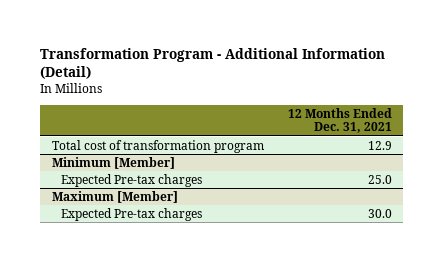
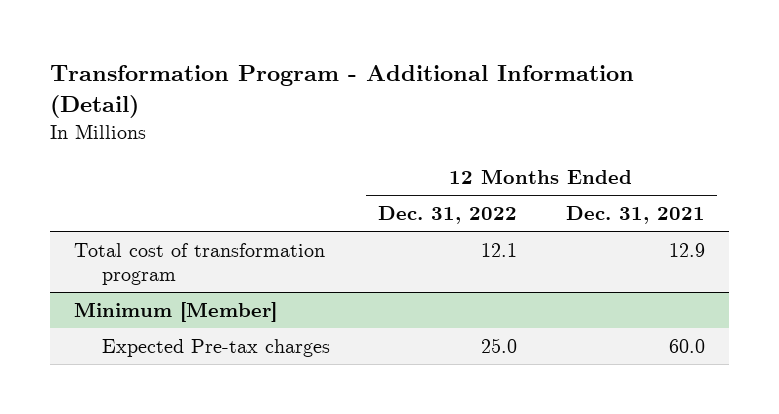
none -> [378,206,518,225] Dec. 31, 2022
[51,190,178,203] Maximum [Member] -> none
[61,207,203,221] Expected Pre-tax charges -> none
[367,174,392,184] 25.0 -> [668,338,705,353] 60.0

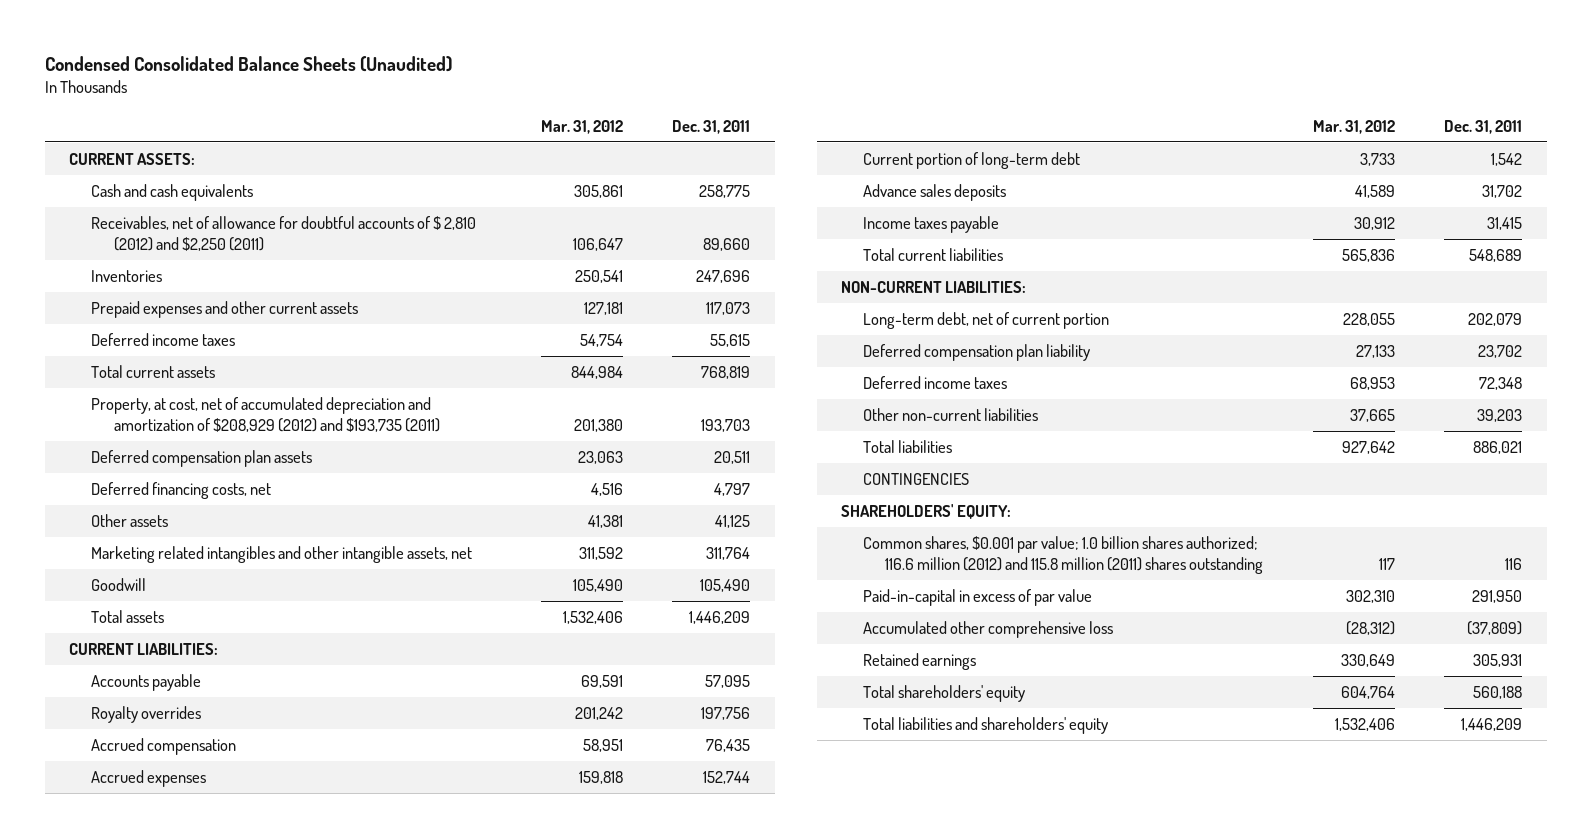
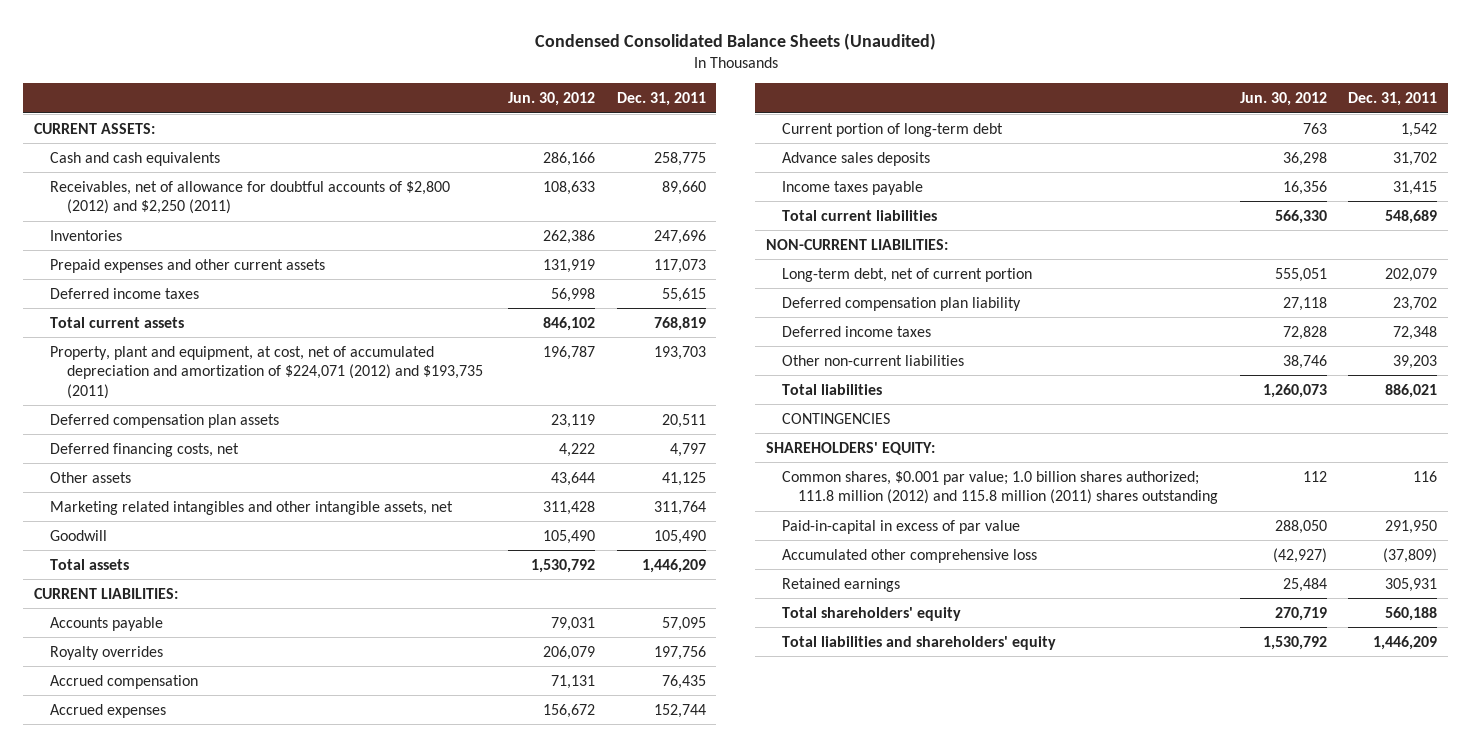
[540,119,623,134] Mar. 31, 2012 -> none
none -> [508,92,596,107] Jun. 30, 2012
[91,216,477,251] Receivables, net of allowance for doubtful accounts of $ 2,810 (2012) and $2,250 (2011) -> [50,180,451,215] Receivables, net of allowance for doubtful accounts of $2,800 (2012) and $2,250 (2011)
[91,397,440,432] Property, at cost, net of accumulated depreciation and amortization of $208,929 (2012) and $193,735 (2011) -> [50,345,483,399] Property, plant and equipment, at cost, net of accumulated depreciation and amortization of $224,071 (2012) and $193,735 (2011)
[863,536,1264,574] Common shares, $0.001 par value; 1.0 billion shares authorized; 116.6 million (2012) and 115.8 million (2011) shares outstanding -> [782,470,1219,505] Common shares, $0.001 par value; 1.0 billion shares authorized; 111.8 million (2012) and 115.8 million (2011) shares outstanding

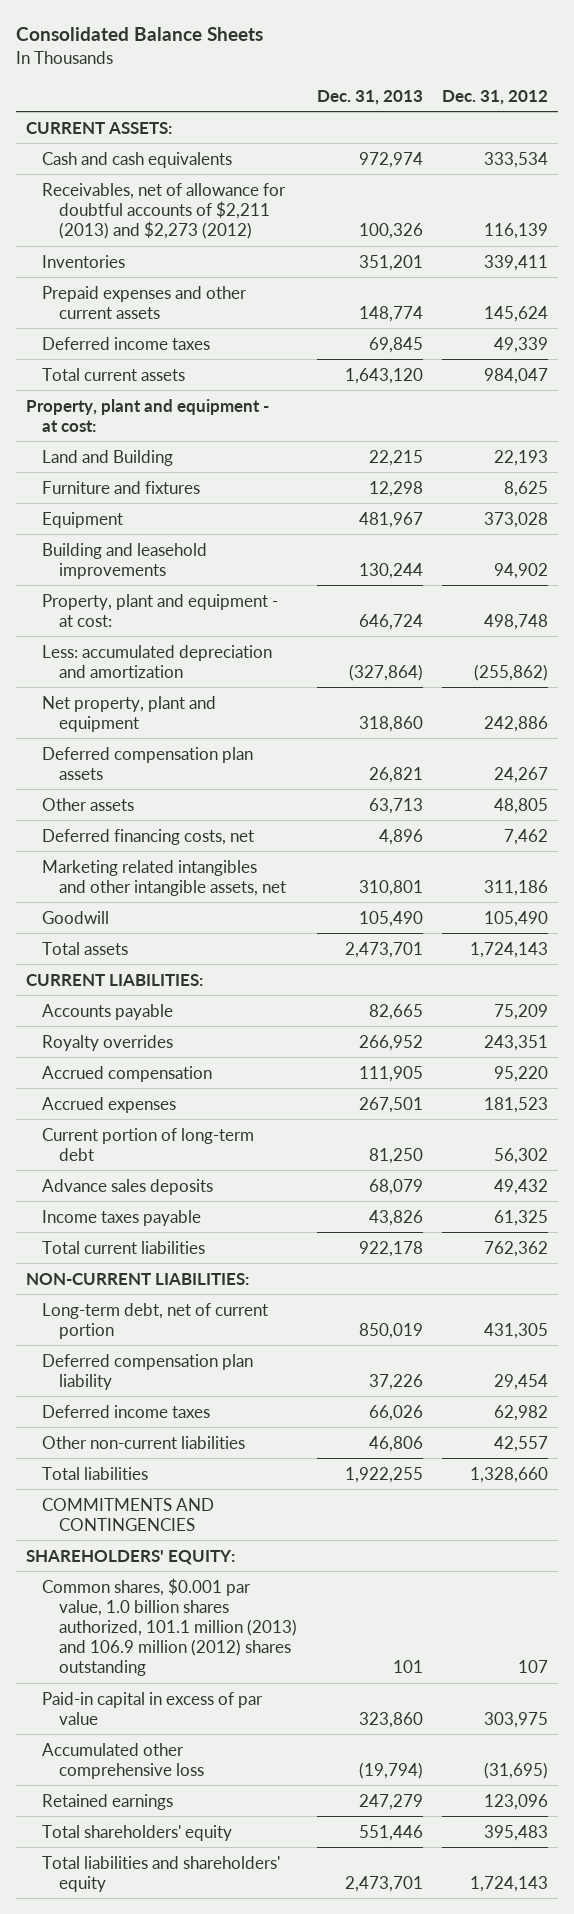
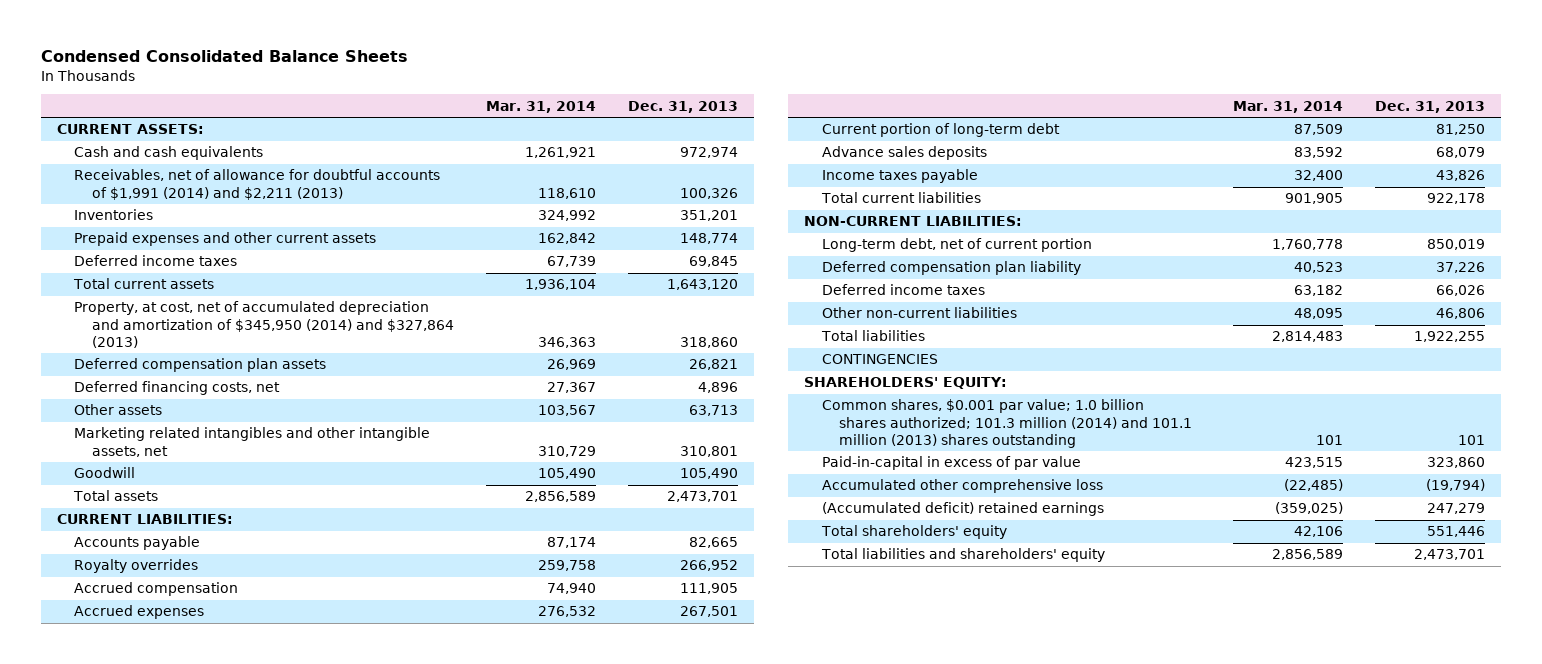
[15,27,263,42] Consolidated Balance Sheets -> [40,50,408,63] Condensed Consolidated Balance Sheets
[442,89,549,105] Dec. 31, 2012 -> none
none -> [485,100,596,113] Mar. 31, 2014
[42,182,287,239] Receivables, net of allowance for doubtful accounts of $2,211 (2013) and $2,273 (2012) -> [74,169,441,200] Receivables, net of allowance for doubtful accounts of $1,991 (2014) and $2,211 (2013)
[25,398,269,432] Property, plant and equipment - at cost: -> none
[42,449,174,466] Land and Building -> none
[42,480,201,494] Furniture and fixtures -> none
[42,511,124,528] Equipment -> none
[42,542,208,579] Building and leasehold improvements -> none
[42,593,279,627] Property, plant and equipment - at cost: -> none
[42,644,273,678] Less: accumulated depreciation and amortization -> none
[42,695,217,732] Net property, plant and equipment -> [74,301,455,348] Property, at cost, net of accumulated depreciation and amortization of $345,950 (2014) and $327,864 (2013)
[42,797,135,811] Other assets -> [74,404,163,416] Other assets
[42,1497,215,1531] COMMITMENTS AND CONTINGENCIES -> [821,354,938,365] CONTINGENCIES
[42,1577,298,1677] Common shares, $0.001 par value, 1.0 billion shares authorized, 101.1 million (2013) and 106.9 million (2012) shares outstanding -> [821,399,1193,448] Common shares, $0.001 par value; 1.0 billion shares authorized; 101.3 million (2014) and 101.1 million (2013) shares outstanding
[42,1691,264,1725] Paid-in capital in excess of par value -> [821,456,1081,471] Paid-in-capital in excess of par value
[42,1793,174,1810] Retained earnings -> [821,502,1104,517] (Accumulated deficit) retained earnings

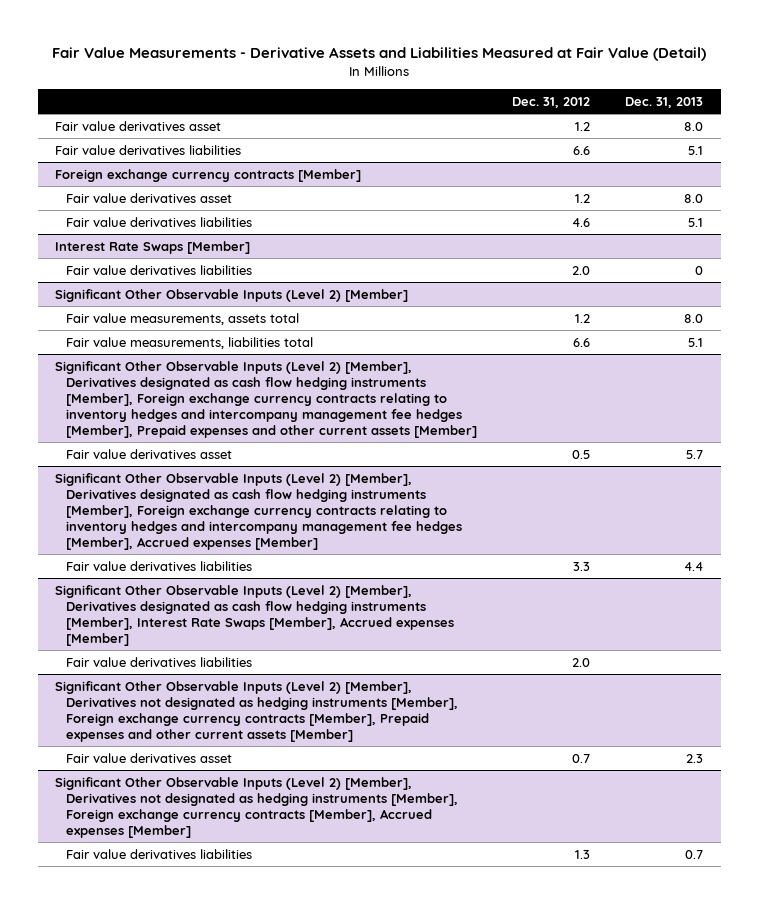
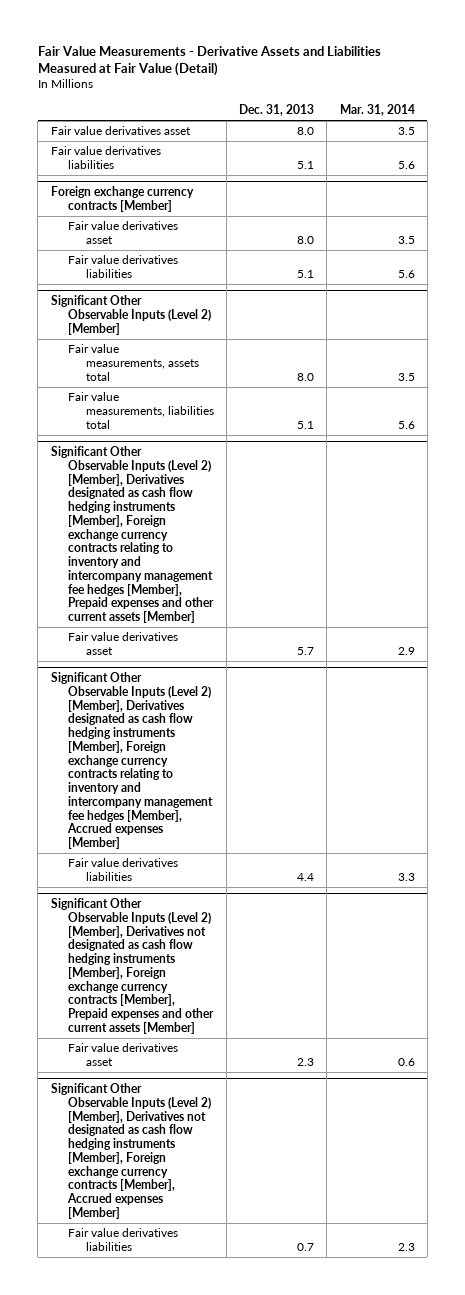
[512,96,591,108] Dec. 31, 2012 -> none
none -> [339,104,415,117] Mar. 31, 2014
[55,240,251,254] Interest Rate Swaps [Member] -> none
[65,264,252,275] Fair value derivatives liabilities -> none
[55,360,477,439] Significant Other Observable Inputs (Level 2) [Member], Derivatives designated as cash flow hedging instruments [Member], Foreign exchange currency contracts relating to inventory hedges and intercompany management fee hedges [Member], Prepaid expenses and other current assets [Member] -> [50,446,215,623] Significant Other Observable Inputs (Level 2) [Member], Derivatives designated as cash flow hedging instruments [Member], Foreign exchange currency contracts relating to inventory and intercompany management fee hedges [Member], Prepaid expenses and other current assets [Member]
[55,472,462,551] Significant Other Observable Inputs (Level 2) [Member], Derivatives designated as cash flow hedging instruments [Member], Foreign exchange currency contracts relating to inventory hedges and intercompany management fee hedges [Member], Accrued expenses [Member] -> [50,672,214,849] Significant Other Observable Inputs (Level 2) [Member], Derivatives designated as cash flow hedging instruments [Member], Foreign exchange currency contracts relating to inventory and intercompany management fee hedges [Member], Accrued expenses [Member]
[55,584,454,647] Significant Other Observable Inputs (Level 2) [Member], Derivatives designated as cash flow hedging instruments [Member], Interest Rate Swaps [Member], Accrued expenses [Member] -> none
[65,656,252,667] Fair value derivatives liabilities -> none
[55,680,458,743] Significant Other Observable Inputs (Level 2) [Member], Derivatives not designated as hedging instruments [Member], Foreign exchange currency contracts [Member], Prepaid expenses and other current assets [Member] -> [50,898,215,1034] Significant Other Observable Inputs (Level 2) [Member], Derivatives not designated as cash flow hedging instruments [Member], Foreign exchange currency contracts [Member], Prepaid expenses and other current assets [Member]
[55,776,458,839] Significant Other Observable Inputs (Level 2) [Member], Derivatives not designated as hedging instruments [Member], Foreign exchange currency contracts [Member], Accrued expenses [Member] -> [50,1083,212,1219] Significant Other Observable Inputs (Level 2) [Member], Derivatives not designated as cash flow hedging instruments [Member], Foreign exchange currency contracts [Member], Accrued expenses [Member]

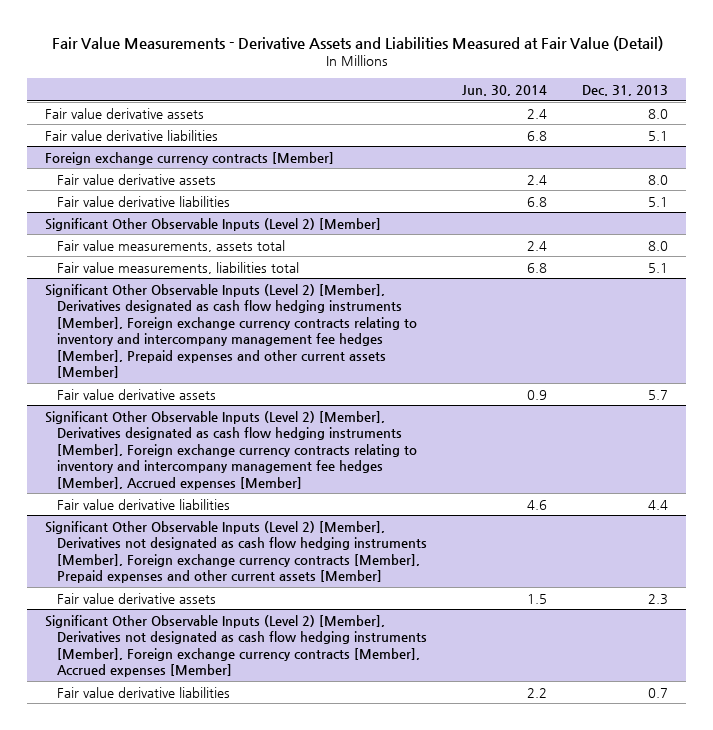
[339,104,415,117] Mar. 31, 2014 -> none
none -> [462,85,548,97] Jun. 30, 2014
[50,126,191,136] Fair value derivatives asset -> [44,107,204,119] Fair value derivative assets
[50,146,161,170] Fair value derivatives liabilities -> [44,129,218,141] Fair value derivative liabilities
[68,221,179,245] Fair value derivatives asset -> [57,173,217,185] Fair value derivative assets
[68,255,179,279] Fair value derivatives liabilities -> [57,195,231,207] Fair value derivative liabilities
[68,632,179,656] Fair value derivatives asset -> [57,388,217,400] Fair value derivative assets
[68,858,179,882] Fair value derivatives liabilities -> [57,498,231,510] Fair value derivative liabilities
[68,1043,179,1067] Fair value derivatives asset -> [57,592,217,604] Fair value derivative assets
[68,1228,179,1252] Fair value derivatives liabilities -> [57,686,231,698] Fair value derivative liabilities

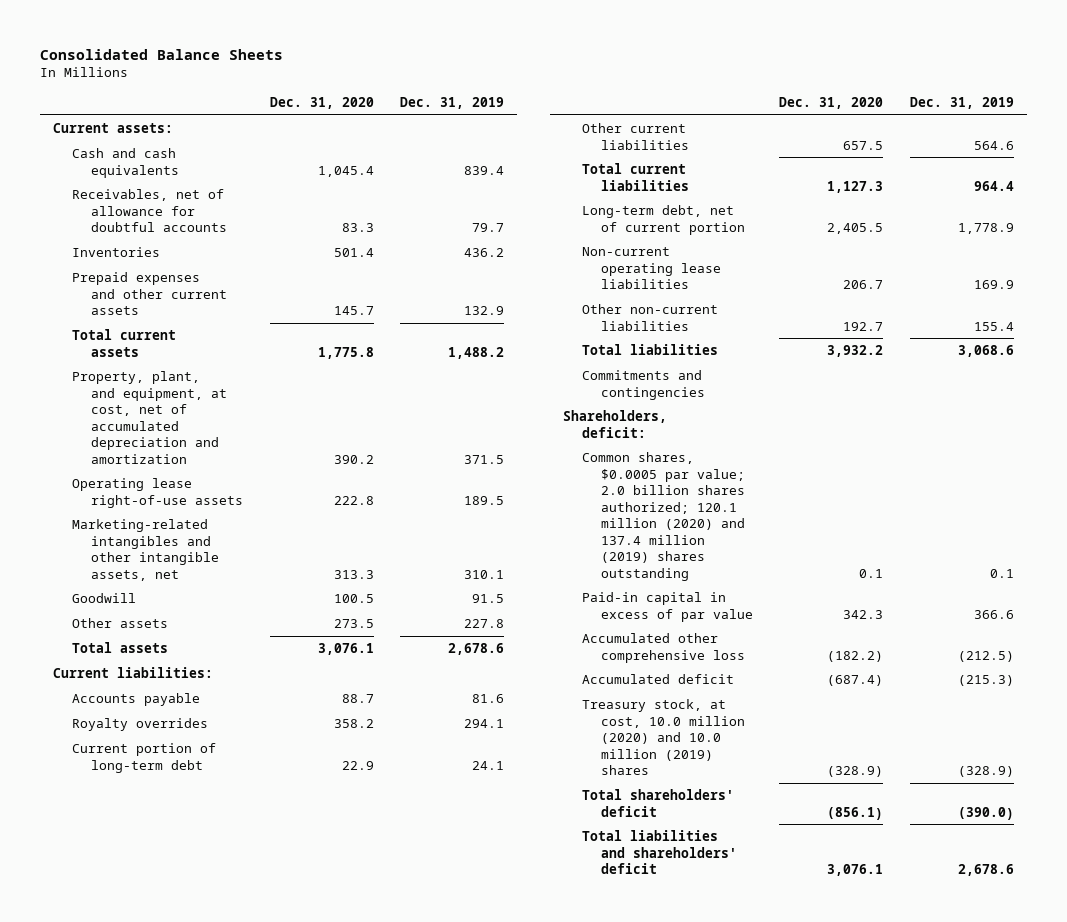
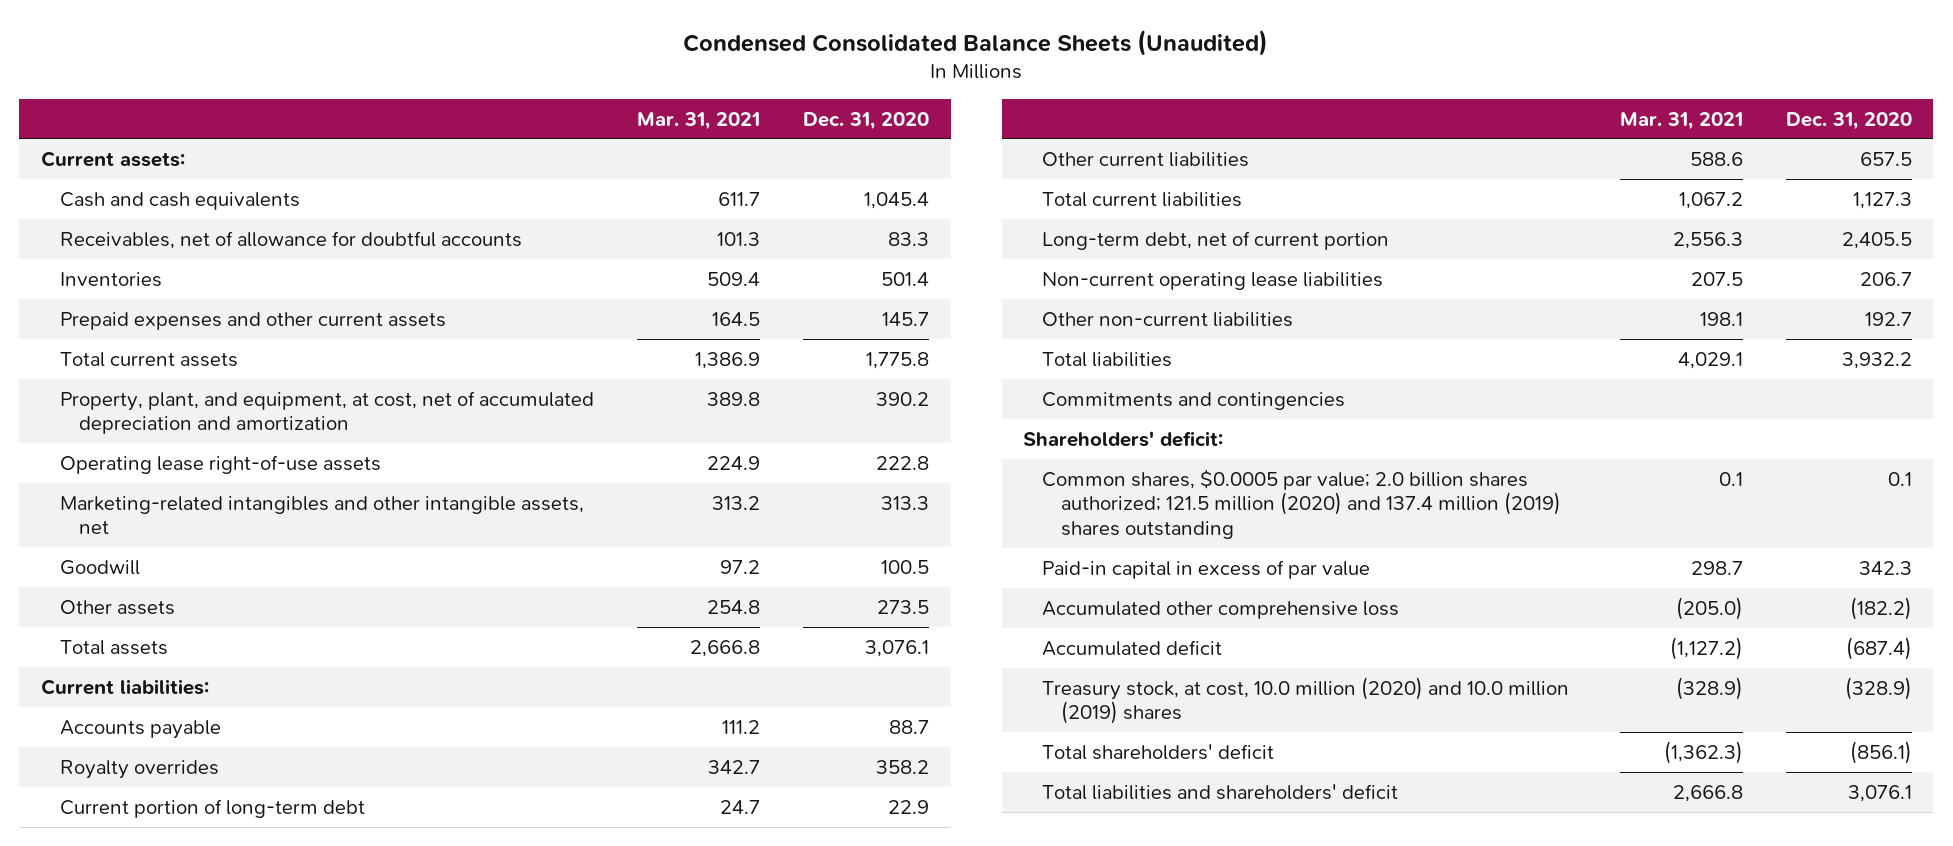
[39,48,283,60] Consolidated Balance Sheets -> [683,30,1269,57] Condensed Consolidated Balance Sheets (Unaudited)
[400,96,505,109] Dec. 31, 2019 -> none
none -> [637,111,761,130] Mar. 31, 2021
[562,410,667,438] Shareholders, deficit: -> [1023,430,1224,447] Shareholders' deficit:
[581,452,745,581] Common shares, $0.0005 par value; 2.0 billion shares authorized; 120.1 million (2020) and 137.4 million (2019) shares outstanding -> [1042,468,1562,539] Common shares, $0.0005 par value; 2.0 billion shares authorized; 121.5 million (2020) and 137.4 million (2019) shares outstanding

